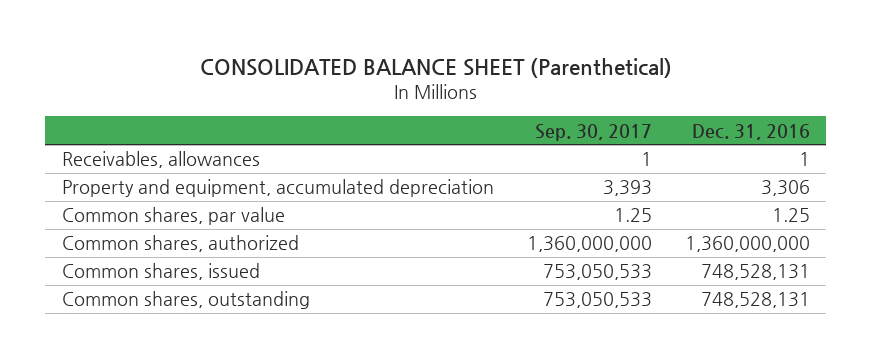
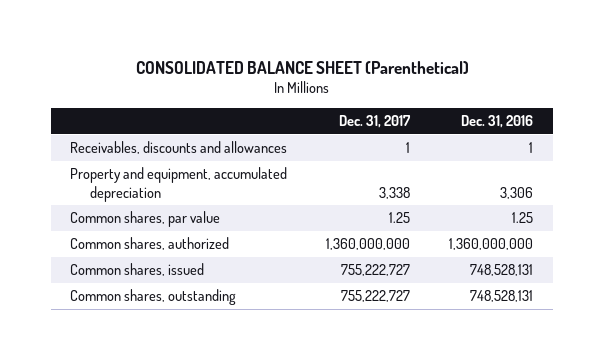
[534,123,652,141] Sep. 30, 2017 -> none
none -> [339,115,412,129] Dec. 31, 2017
[61,151,260,169] Receivables, allowances -> [70,141,288,155] Receivables, discounts and allowances

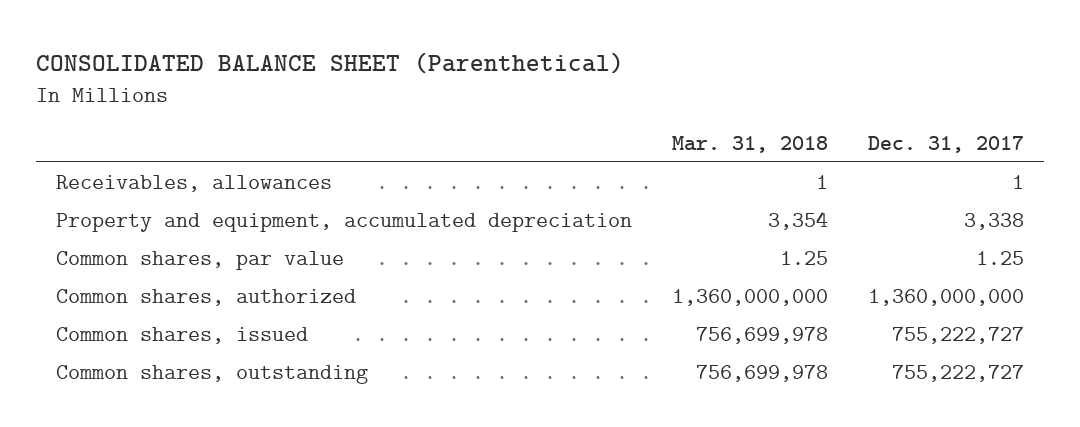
[461,115,534,129] Dec. 31, 2016 -> none
none -> [672,135,829,153] Mar. 31, 2018
[70,141,288,155] Receivables, discounts and allowances -> [56,174,333,192] Receivables, allowances

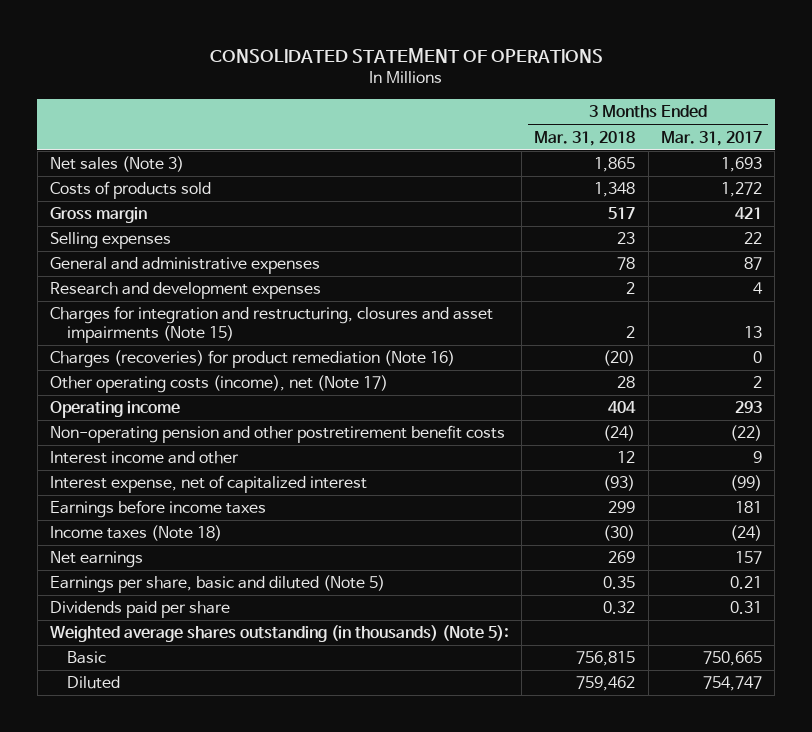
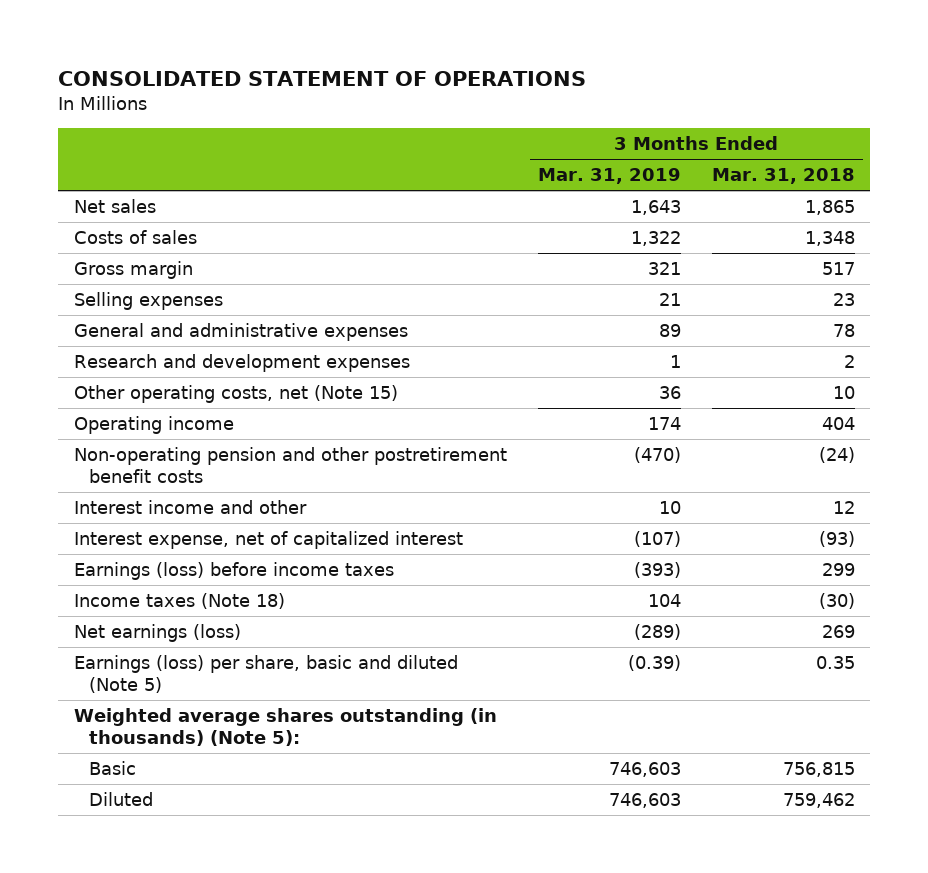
[660,130,762,146] Mar. 31, 2017 -> none
none -> [537,168,681,185] Mar. 31, 2019
[49,156,184,173] Net sales (Note 3) -> [73,199,156,214] Net sales
[49,181,211,200] Costs of products sold -> [73,230,197,245] Costs of sales
[49,306,493,344] Charges for integration and restructuring, closures and asset impairments (Note 15) -> none
[49,350,455,369] Charges (recoveries) for product remediation (Note 16) -> none
[49,375,388,394] Other operating costs (income), net (Note 17) -> [73,385,398,404] Other operating costs, net (Note 15)
[617,376,636,389] 28 -> [832,386,855,400] 10
[49,500,266,519] Earnings before income taxes -> [73,562,394,581] Earnings (loss) before income taxes
[49,601,230,619] Dividends paid per share -> none
[49,551,143,569] Net earnings -> [73,624,241,643] Net earnings (loss)
[49,575,385,594] Earnings per share, basic and diluted (Note 5) -> [73,655,458,693] Earnings (loss) per share, basic and diluted (Note 5)

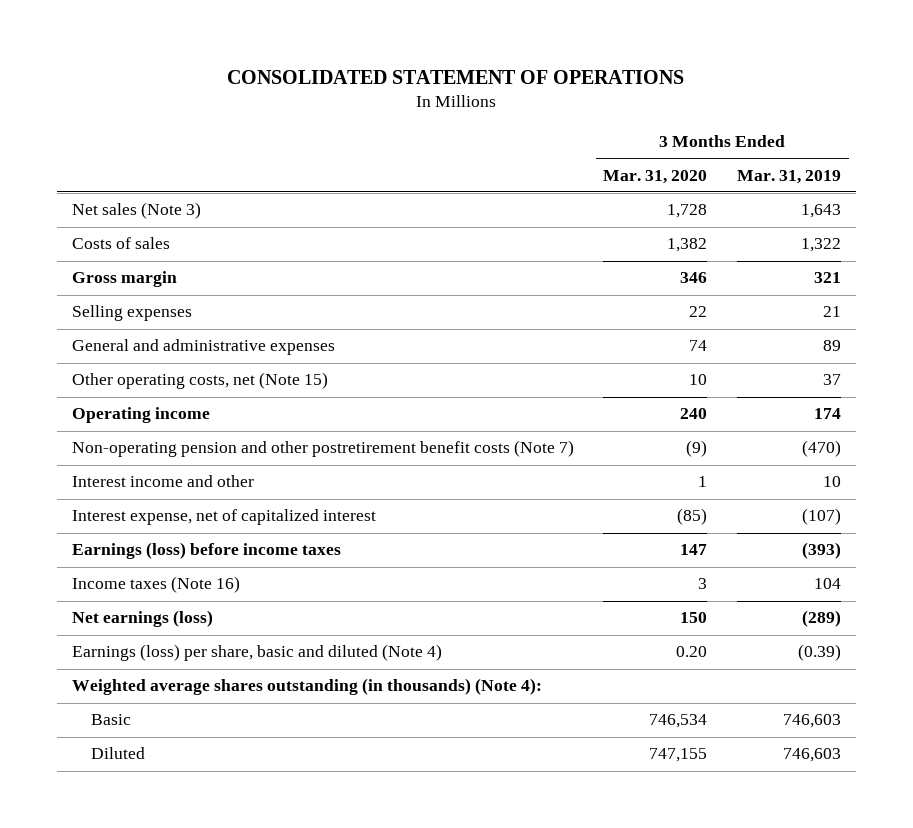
[711,168,855,185] Mar. 31, 2018 -> none
none -> [603,169,708,184] Mar. 31, 2020
[73,199,156,214] Net sales -> [71,202,201,220] Net sales (Note 3)
[73,354,410,373] Research and development expenses -> none
[658,386,681,400] 36 -> [823,374,842,386] 37
[73,447,507,483] Non-operating pension and other postretirement benefit costs -> [71,440,574,458] Non-operating pension and other postretirement benefit costs (Note 7)
[73,593,285,610] Income taxes (Note 18) -> [71,576,240,594] Income taxes (Note 16)
[73,655,458,693] Earnings (loss) per share, basic and diluted (Note 5) -> [71,644,442,662] Earnings (loss) per share, basic and diluted (Note 4)
[73,708,497,746] Weighted average shares outstanding (in thousands) (Note 5): -> [71,678,542,696] Weighted average shares outstanding (in thousands) (Note 4):

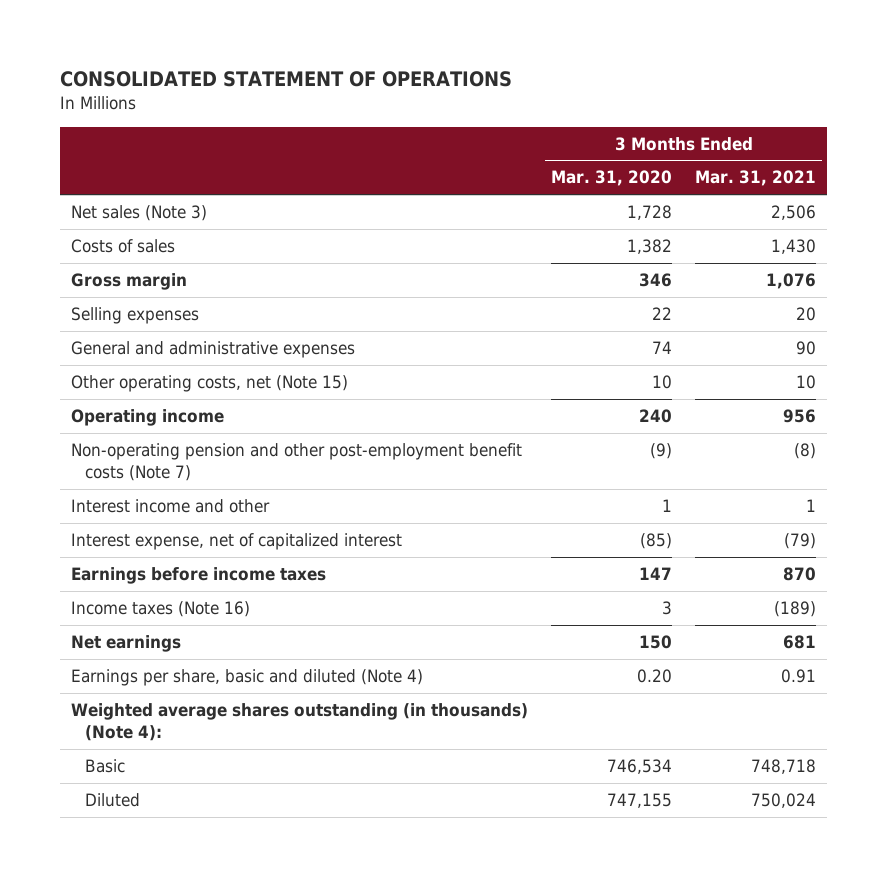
[737,169,842,184] Mar. 31, 2019 -> none
none -> [694,170,816,187] Mar. 31, 2021
[71,440,574,458] Non-operating pension and other postretirement benefit costs (Note 7) -> [71,443,523,481] Non-operating pension and other post-employment benefit costs (Note 7)
[71,542,341,560] Earnings (loss) before income taxes -> [71,567,327,585] Earnings before income taxes
[71,610,213,628] Net earnings (loss) -> [71,635,182,653] Net earnings
[71,644,442,662] Earnings (loss) per share, basic and diluted (Note 4) -> [71,669,424,687] Earnings per share, basic and diluted (Note 4)

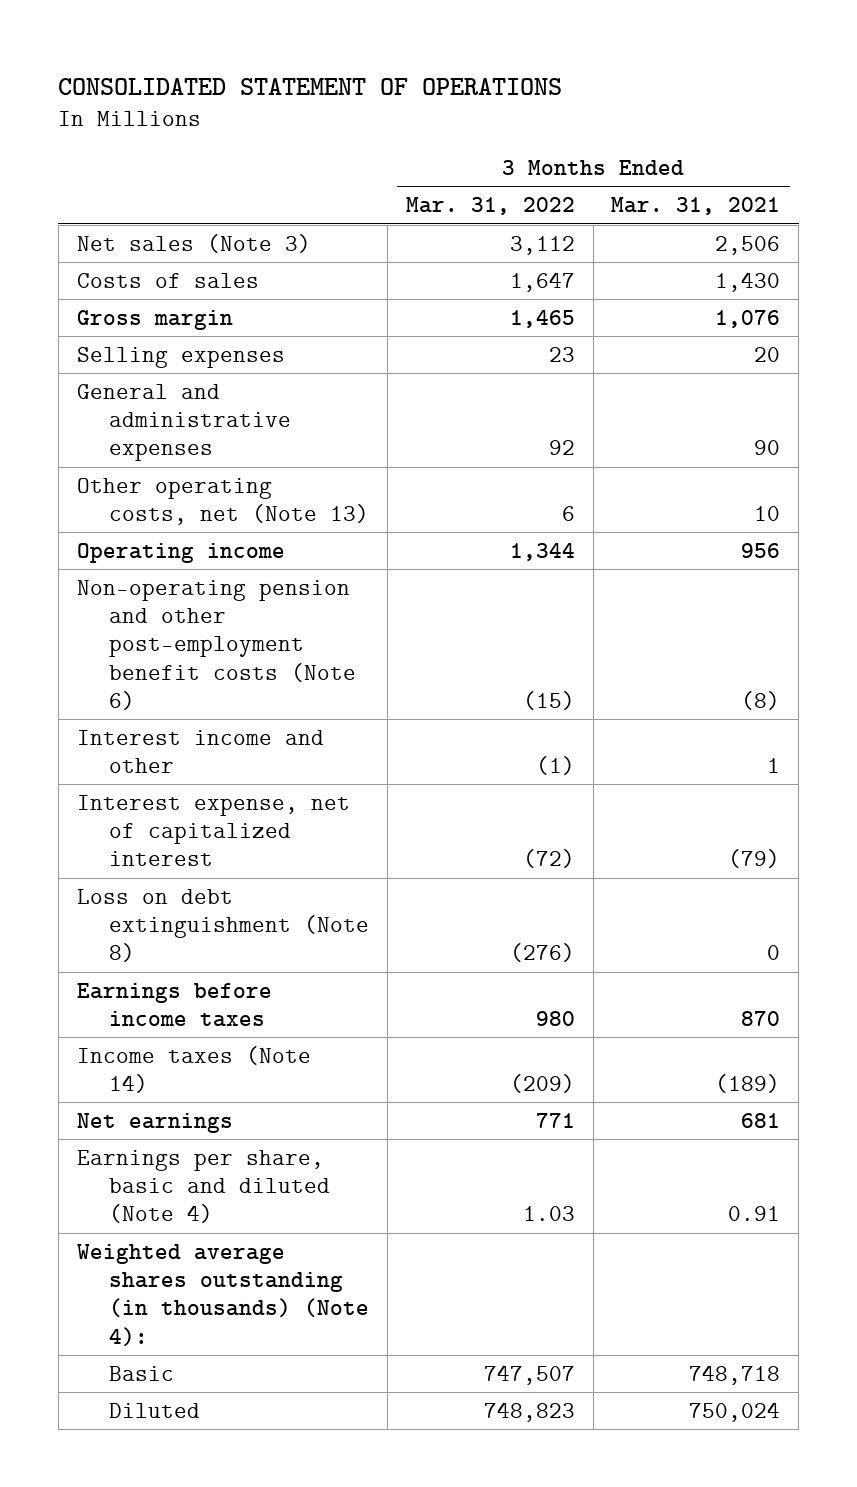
[551,170,673,187] Mar. 31, 2020 -> none
none -> [405,197,575,216] Mar. 31, 2022
[71,375,349,393] Other operating costs, net (Note 15) -> [76,477,369,525] Other operating costs, net (Note 13)
[71,443,523,481] Non-operating pension and other post-employment benefit costs (Note 7) -> [76,579,356,710] Non-operating pension and other post-employment benefit costs (Note 6)
none -> [76,888,369,963] Loss on debt extinguishment (Note 8)
[71,601,251,618] Income taxes (Note 16) -> [76,1045,311,1093] Income taxes (Note 14)

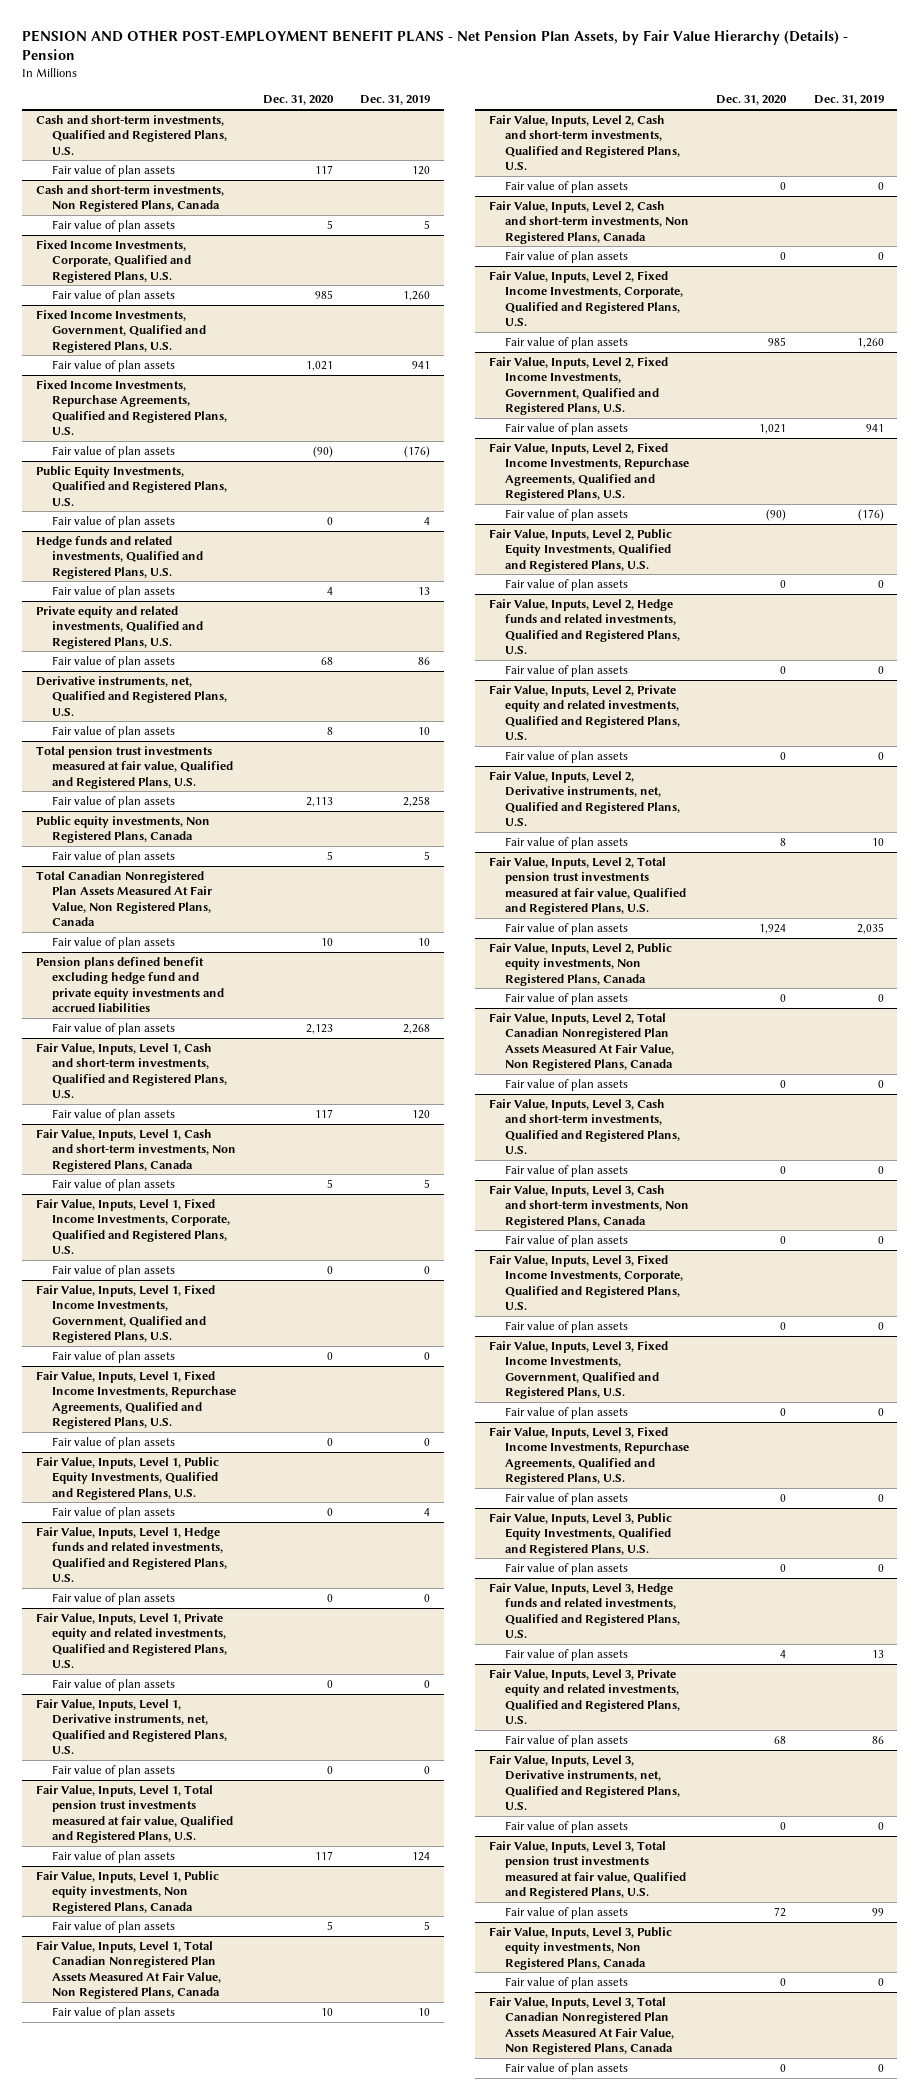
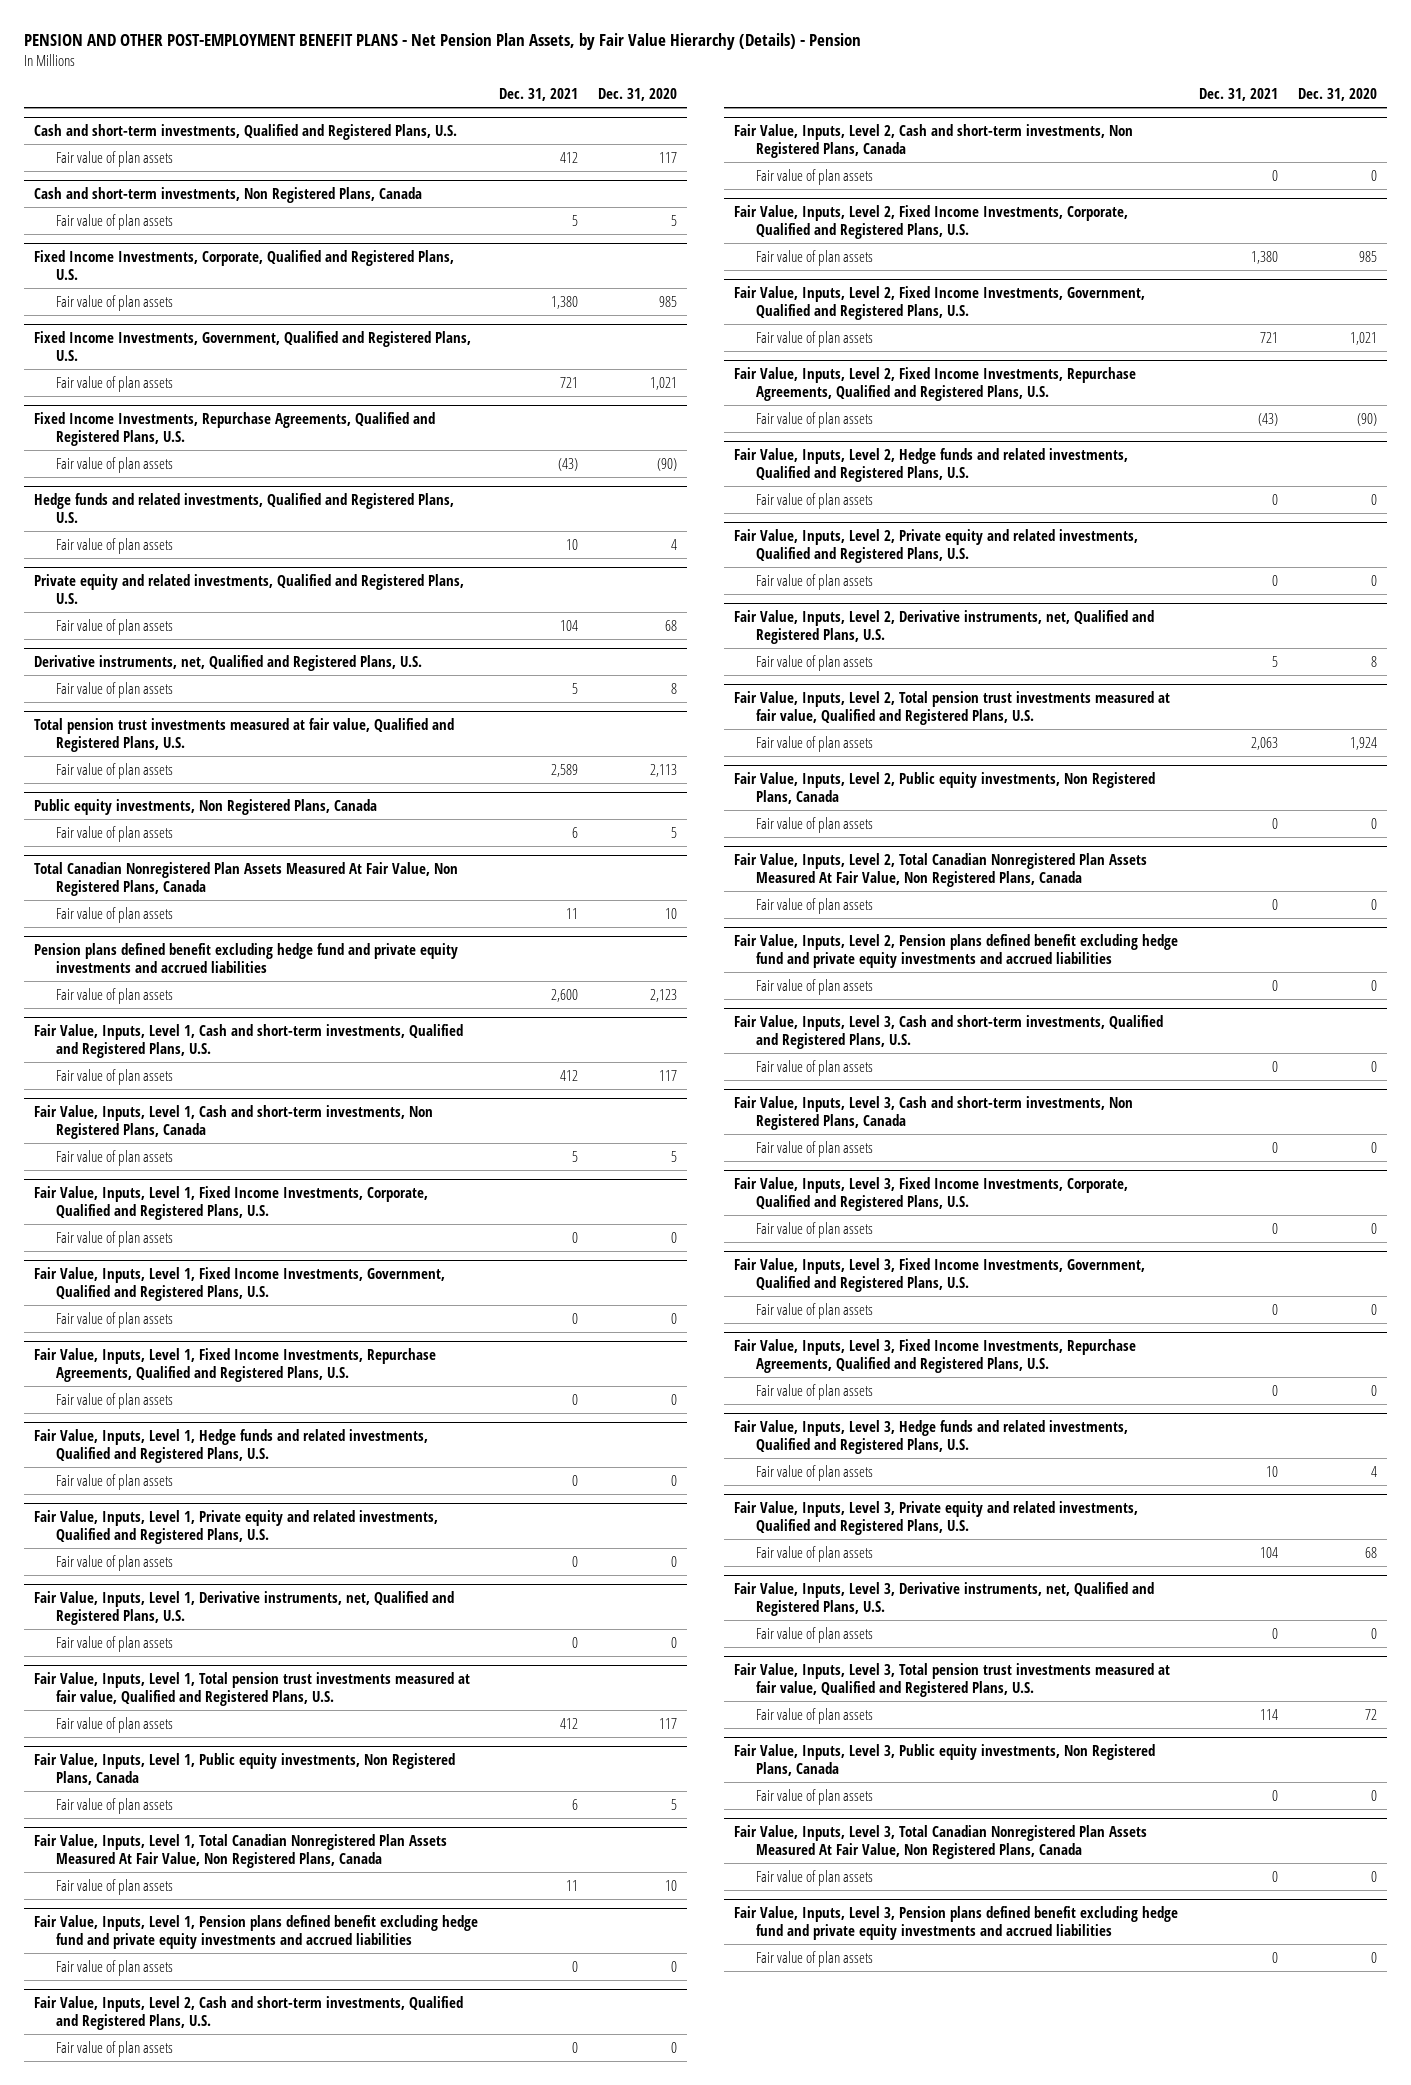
[360,95,431,106] Dec. 31, 2019 -> none
none -> [498,87,578,101] Dec. 31, 2021
[35,465,227,506] Public Equity Investments, Qualified and Registered Plans, U.S. -> none
[51,515,175,528] Fair value of plan assets -> none
[35,1456,219,1500] Fair Value, Inputs, Level 1, Public Equity Investments, Qualified and Registered Plans, U.S. -> none
[51,1506,175,1519] Fair value of plan assets -> none
none -> [33,1914,478,1949] Fair Value, Inputs, Level 1, Pension plans defined benefit excluding hedge fund and private equity investments and accrued liabilities
none -> [55,1959,173,1976] Fair value of plan assets
[488,528,672,572] Fair Value, Inputs, Level 2, Public Equity Investments, Qualified and Registered Plans, U.S. -> none
[505,578,629,591] Fair value of plan assets -> none
none -> [733,933,1178,968] Fair Value, Inputs, Level 2, Pension plans defined benefit excluding hedge fund and private equity investments and accrued liabilities
none -> [755,978,873,995] Fair value of plan assets
[488,1512,672,1556] Fair Value, Inputs, Level 3, Public Equity Investments, Qualified and Registered Plans, U.S. -> none
[505,1562,629,1575] Fair value of plan assets -> none
none -> [733,1905,1178,1940] Fair Value, Inputs, Level 3, Pension plans defined benefit excluding hedge fund and private equity investments and accrued liabilities
none -> [755,1950,873,1967] Fair value of plan assets

